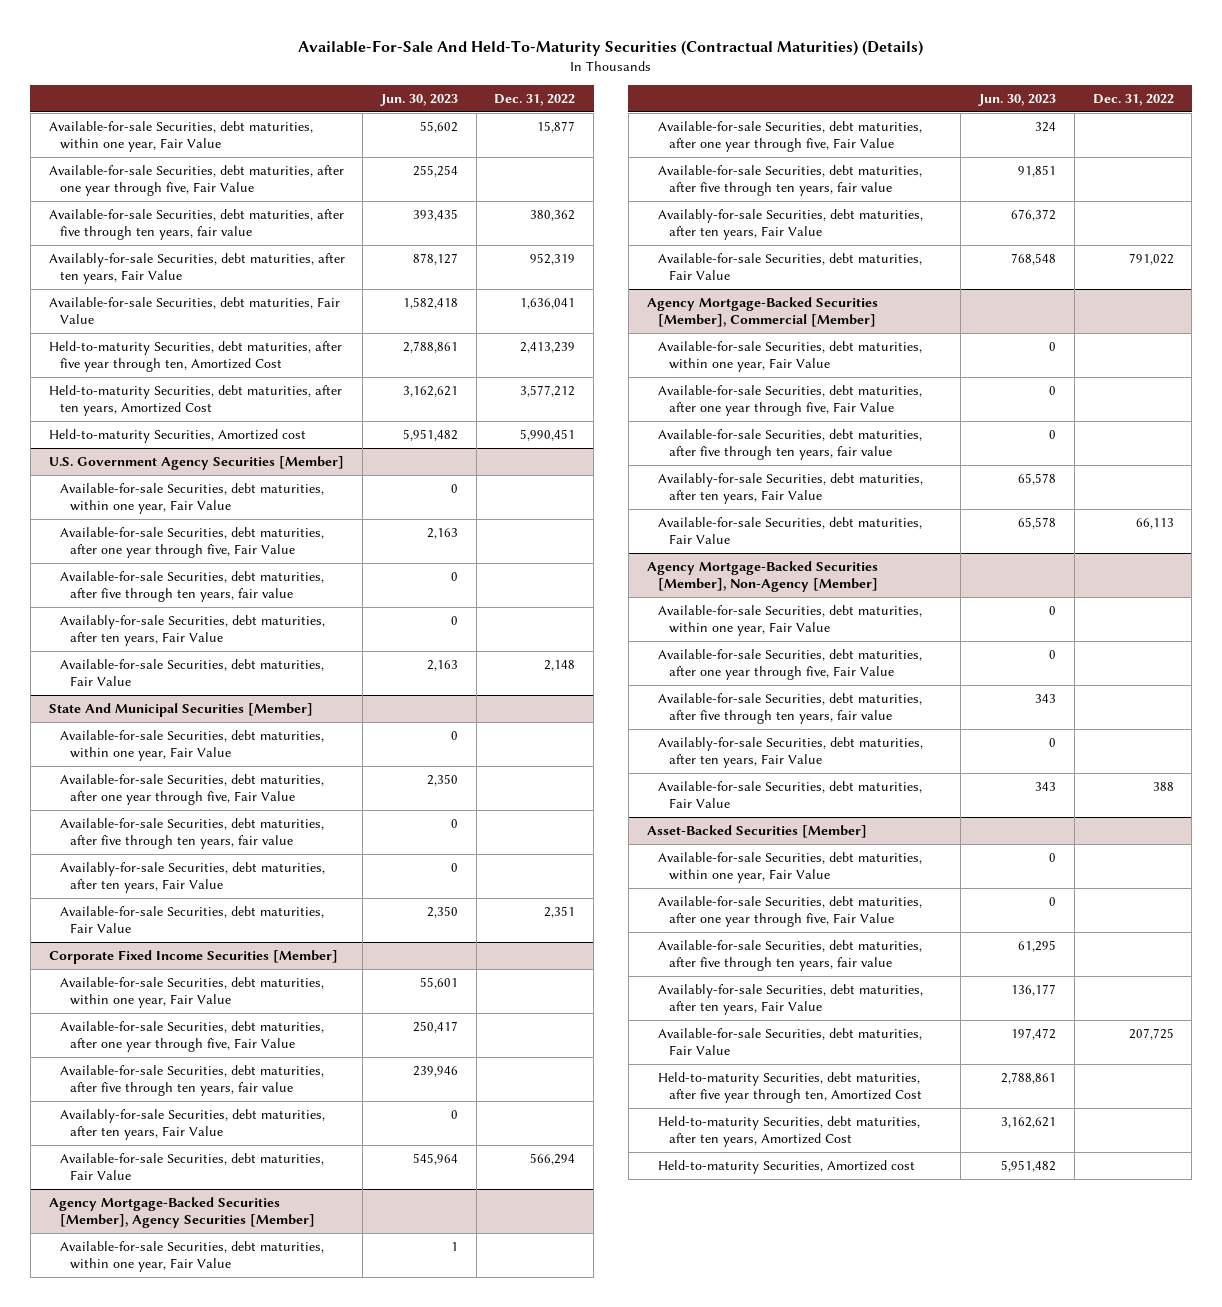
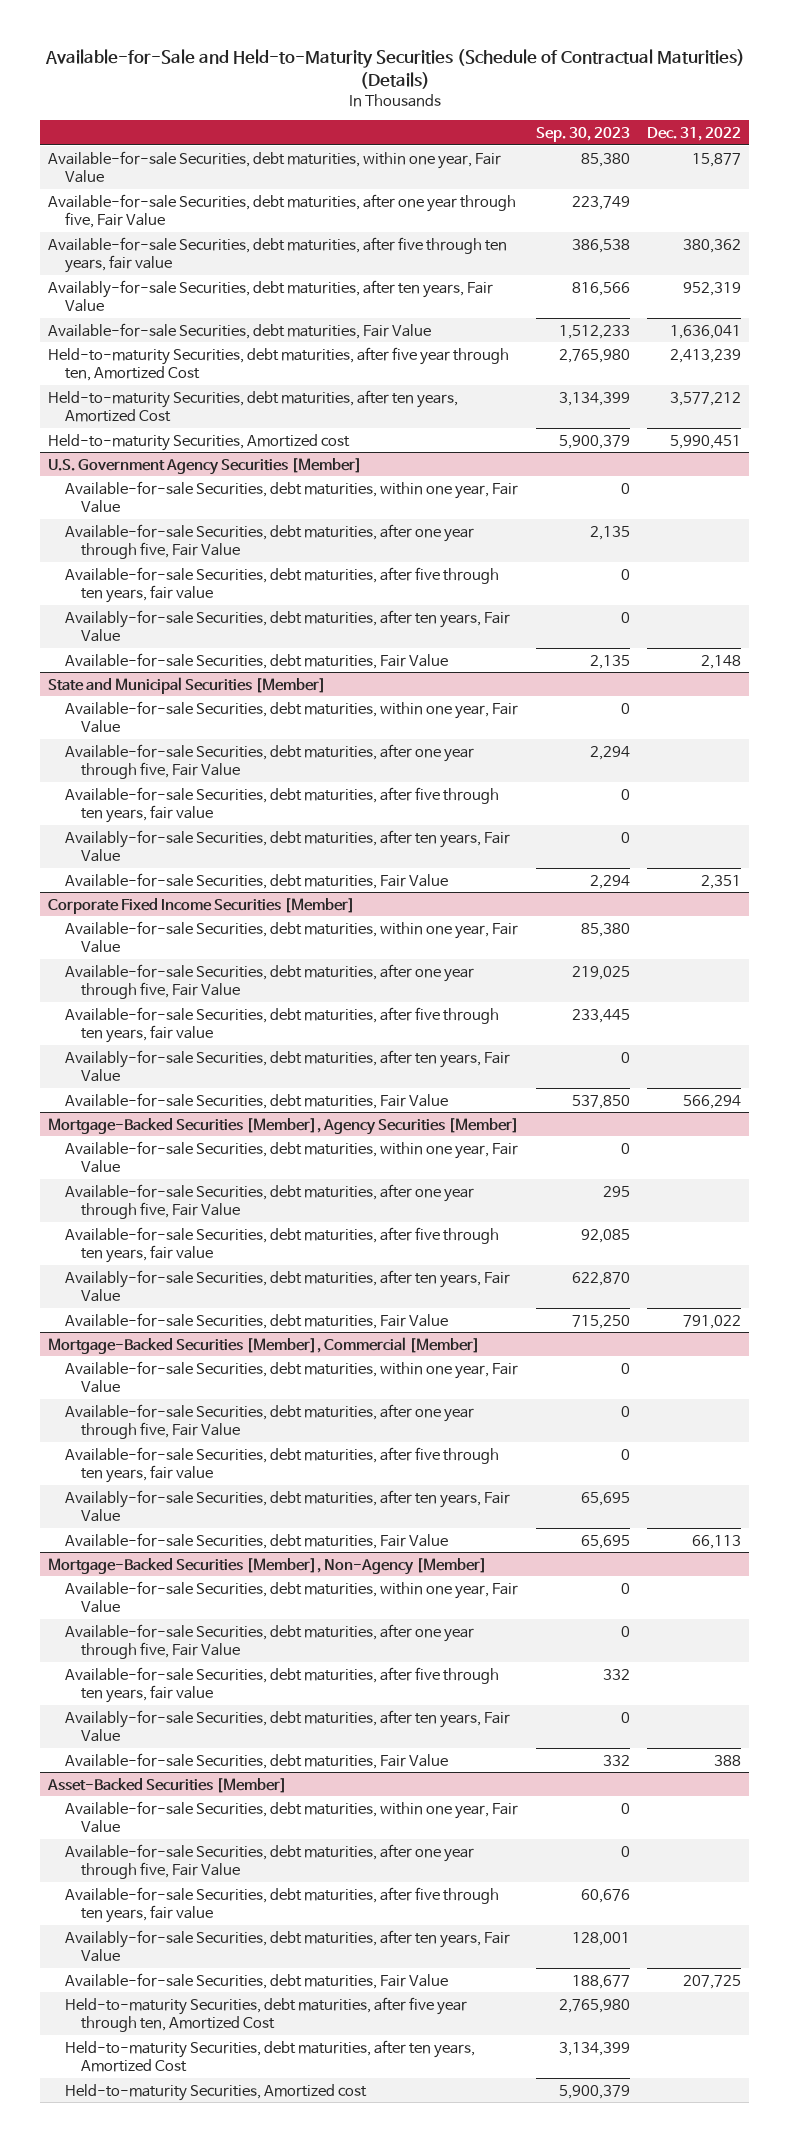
[298,39,924,56] Available-For-Sale And Held-To-Maturity Securities (Contractual Maturities) (Details) -> [44,49,745,89] Available-for-Sale and Held-to-Maturity Securities (Schedule of Contractual Maturities) (Details)
[380,93,459,106] Jun. 30, 2023 -> none
none -> [536,126,631,142] Sep. 30, 2023
[48,703,313,718] State And Municipal Securities [Member] -> [48,676,327,694] State and Municipal Securities [Member]
[48,1197,315,1228] Agency Mortgage-Backed Securities [Member], Agency Securities [Member] -> [48,1117,520,1135] Mortgage-Backed Securities [Member], Agency Securities [Member]
[646,297,878,327] Agency Mortgage-Backed Securities [Member], Commercial [Member] -> [48,1336,481,1354] Mortgage-Backed Securities [Member], Commercial [Member]
[646,561,878,592] Agency Mortgage-Backed Securities [Member], Non-Agency [Member] -> [48,1557,488,1575] Mortgage-Backed Securities [Member], Non-Agency [Member]

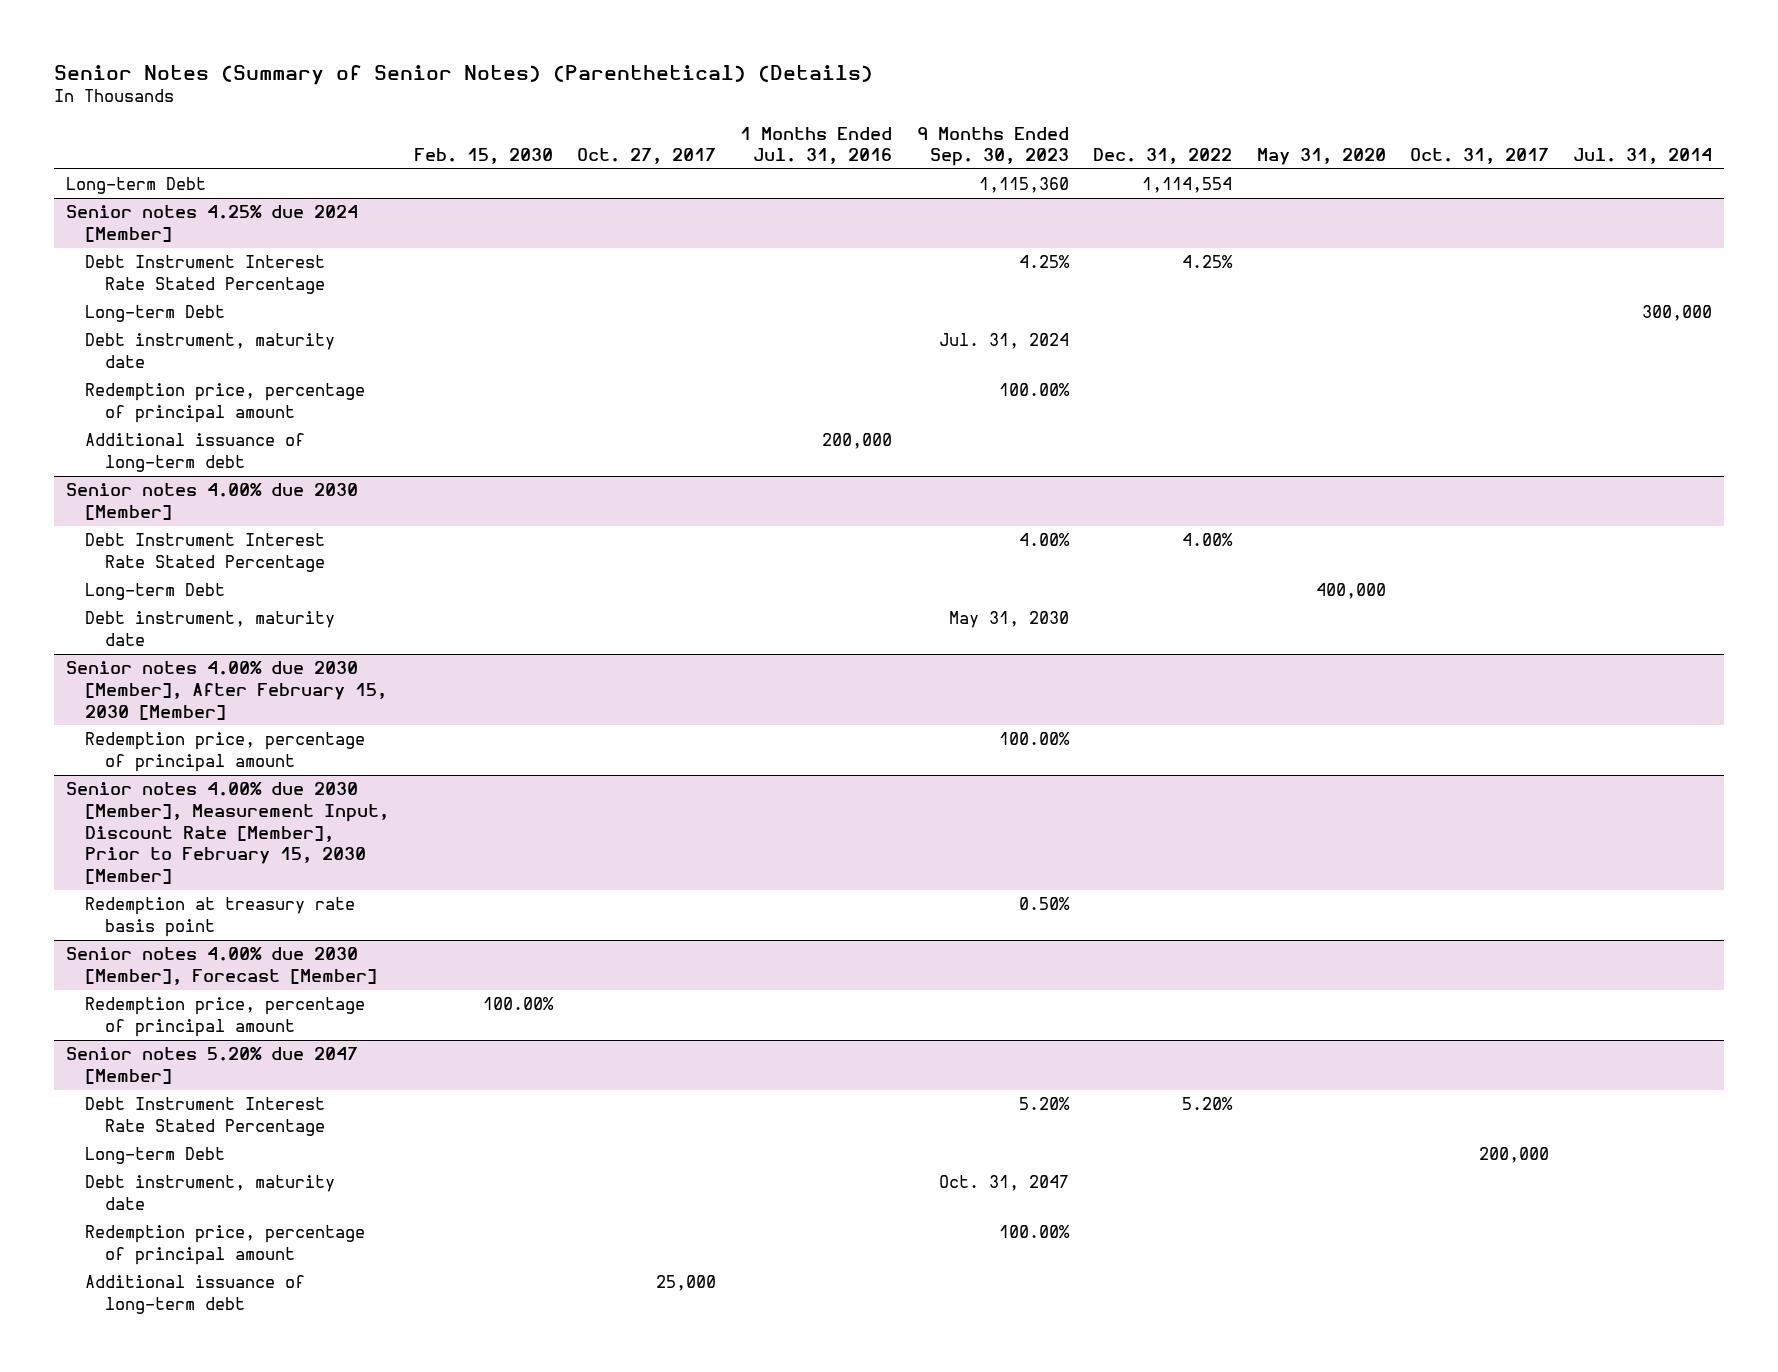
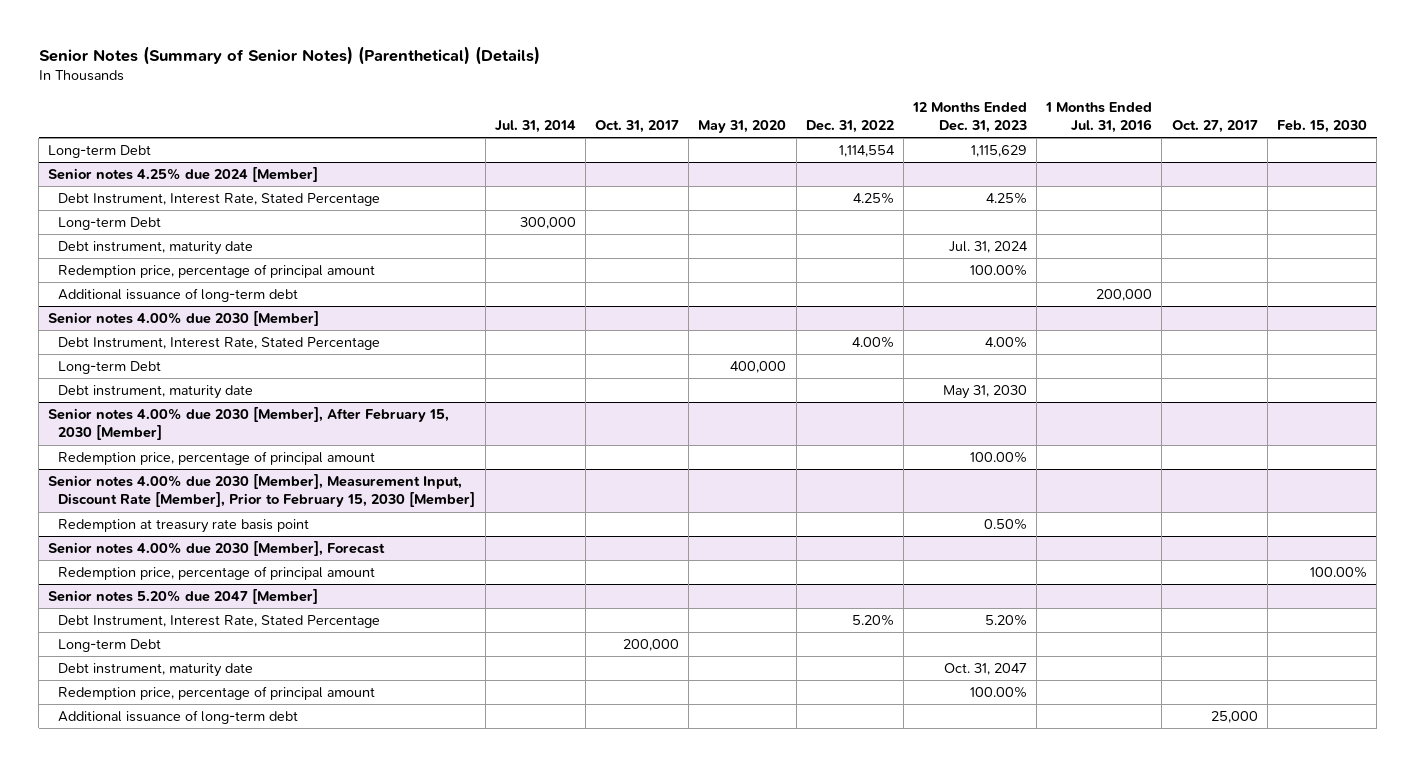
[916,126,1069,167] 9 Months Ended Sep. 30, 2023 -> none
none -> [912,101,1028,133] 12 Months Ended Dec. 31, 2023
[85,255,326,295] Debt Instrument Interest Rate Stated Percentage -> [58,193,381,207] Debt Instrument, Interest Rate, Stated Percentage
[85,533,326,573] Debt Instrument Interest Rate Stated Percentage -> [58,337,381,351] Debt Instrument, Interest Rate, Stated Percentage
[66,947,378,986] Senior notes 4.00% due 2030 [Member], Forecast [Member] -> [48,541,386,557] Senior notes 4.00% due 2030 [Member], Forecast
[85,1097,326,1137] Debt Instrument Interest Rate Stated Percentage -> [58,615,381,629] Debt Instrument, Interest Rate, Stated Percentage

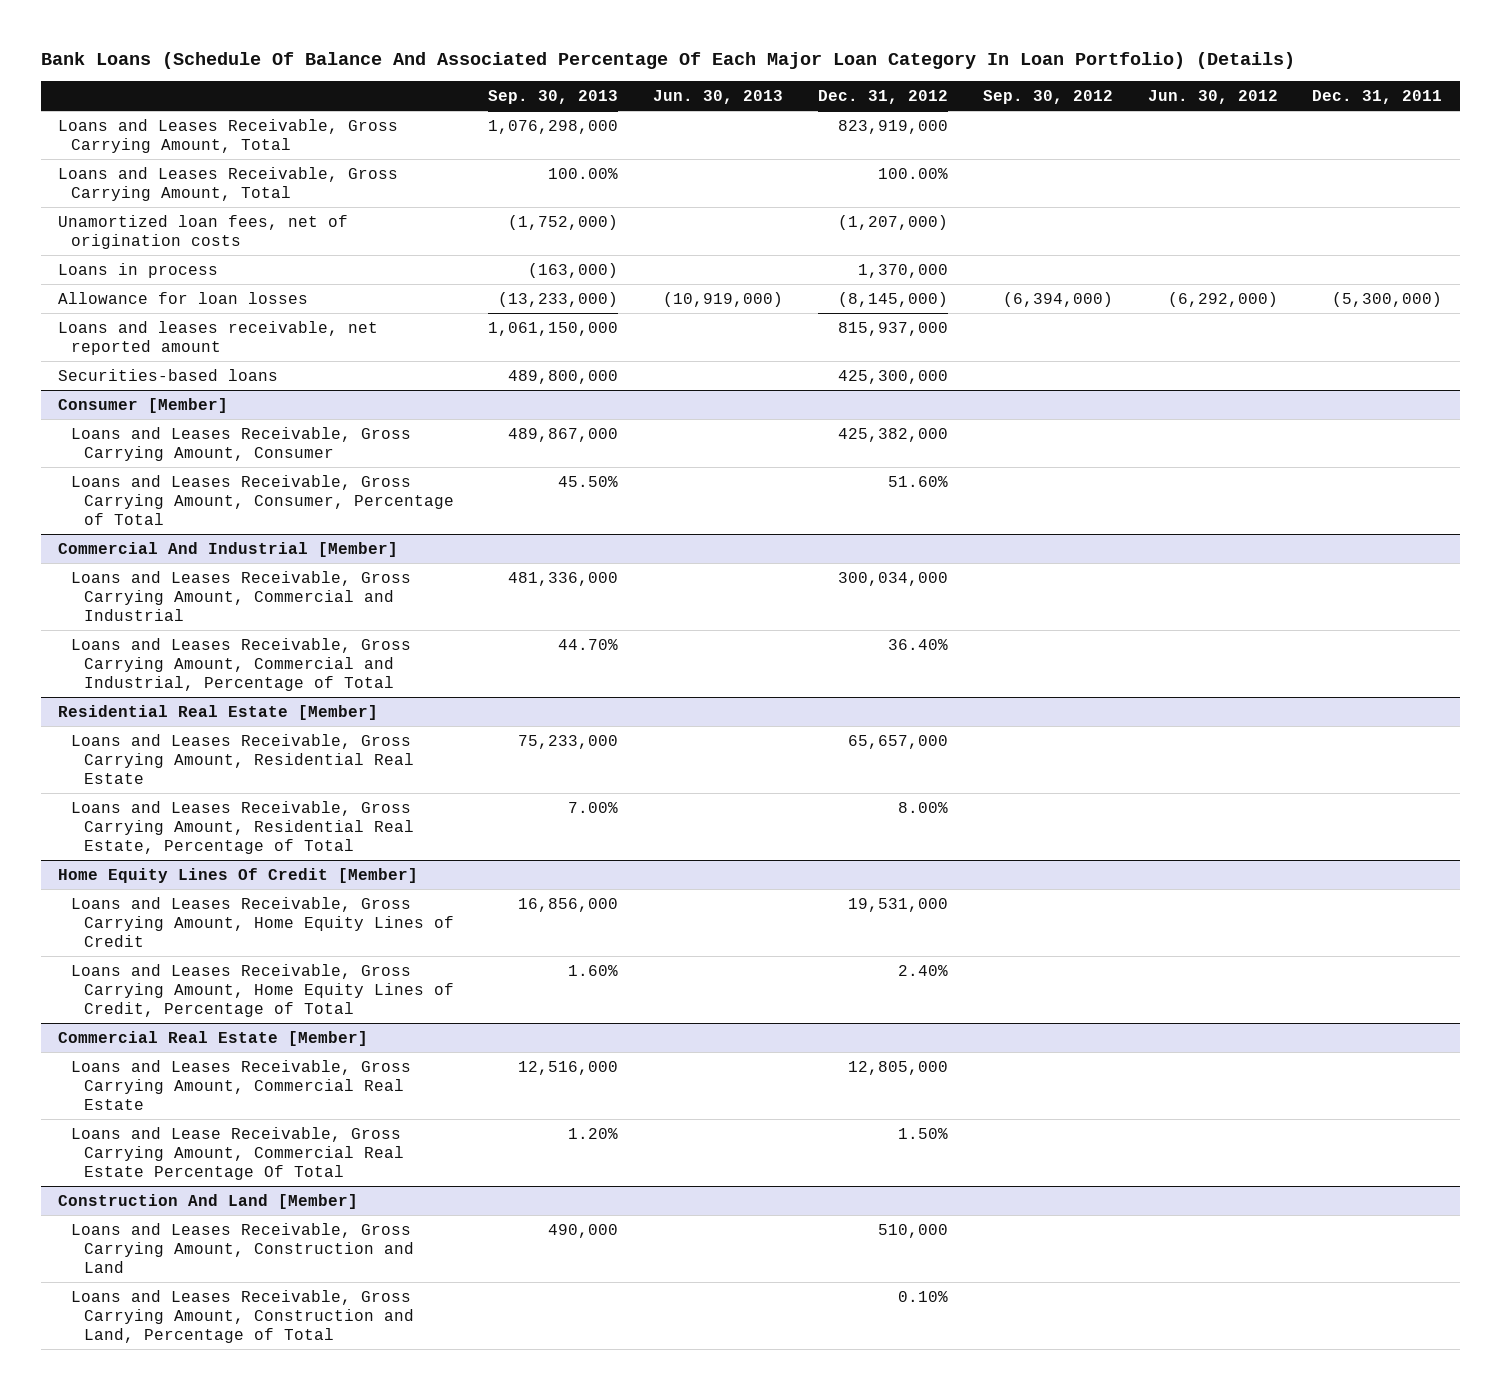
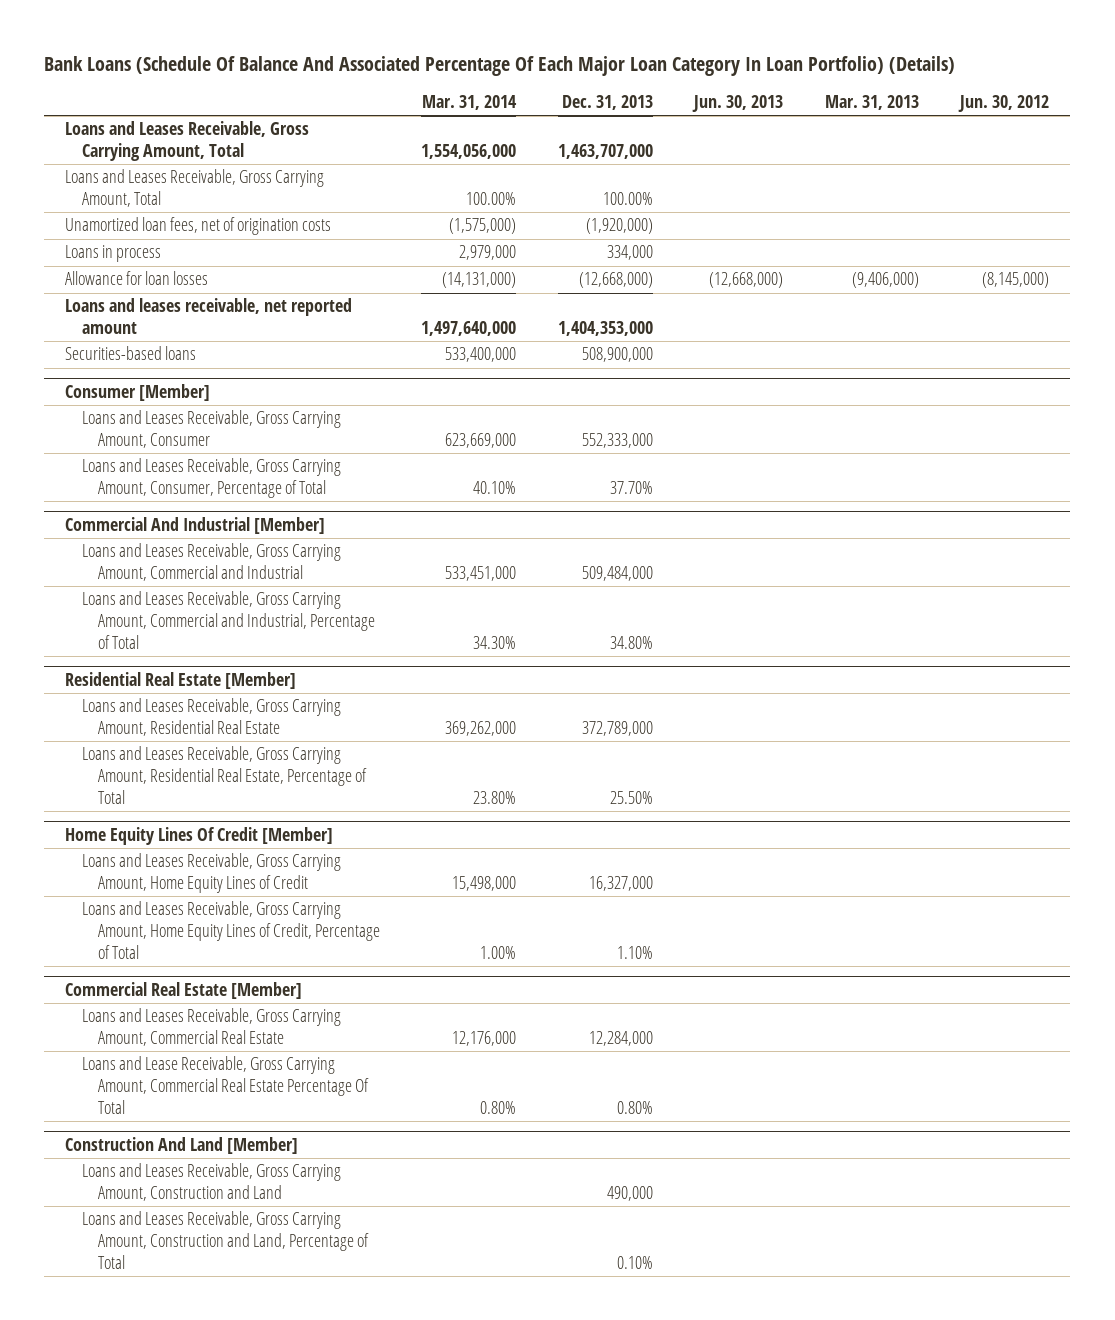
[488,90,619,105] Sep. 30, 2013 -> none
[818,90,949,105] Dec. 31, 2012 -> none
[982,90,1113,105] Sep. 30, 2012 -> none
[1312,90,1443,105] Dec. 31, 2011 -> none
none -> [422,95,518,111] Mar. 31, 2014
none -> [561,95,653,111] Dec. 31, 2013
none -> [824,95,919,111] Mar. 31, 2013
[663,291,784,307] (10,919,000) -> [709,272,784,289] (12,668,000)
[1167,291,1278,307] (6,292,000) -> [982,272,1050,289] (8,145,000)

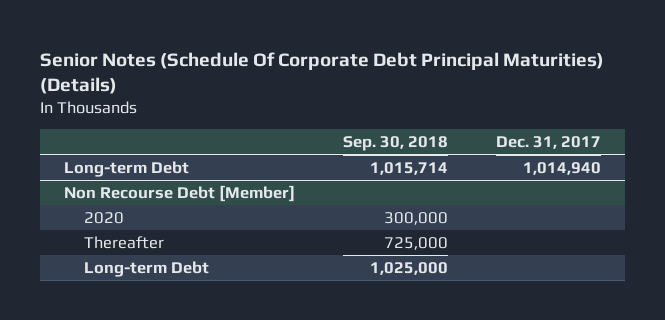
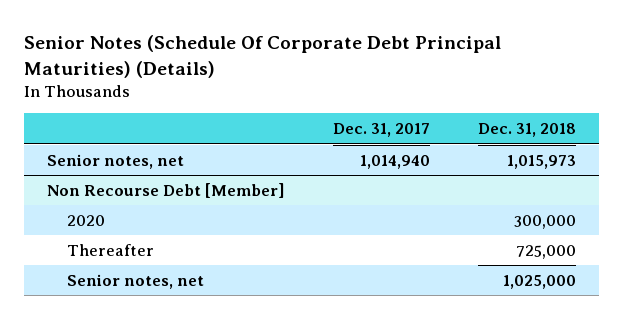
[342,136,448,152] Sep. 30, 2018 -> none
none -> [477,123,576,138] Dec. 31, 2018
[64,160,190,177] Long-term Debt -> [47,153,185,169] Senior notes, net
[83,260,209,277] Long-term Debt -> [66,273,204,289] Senior notes, net

